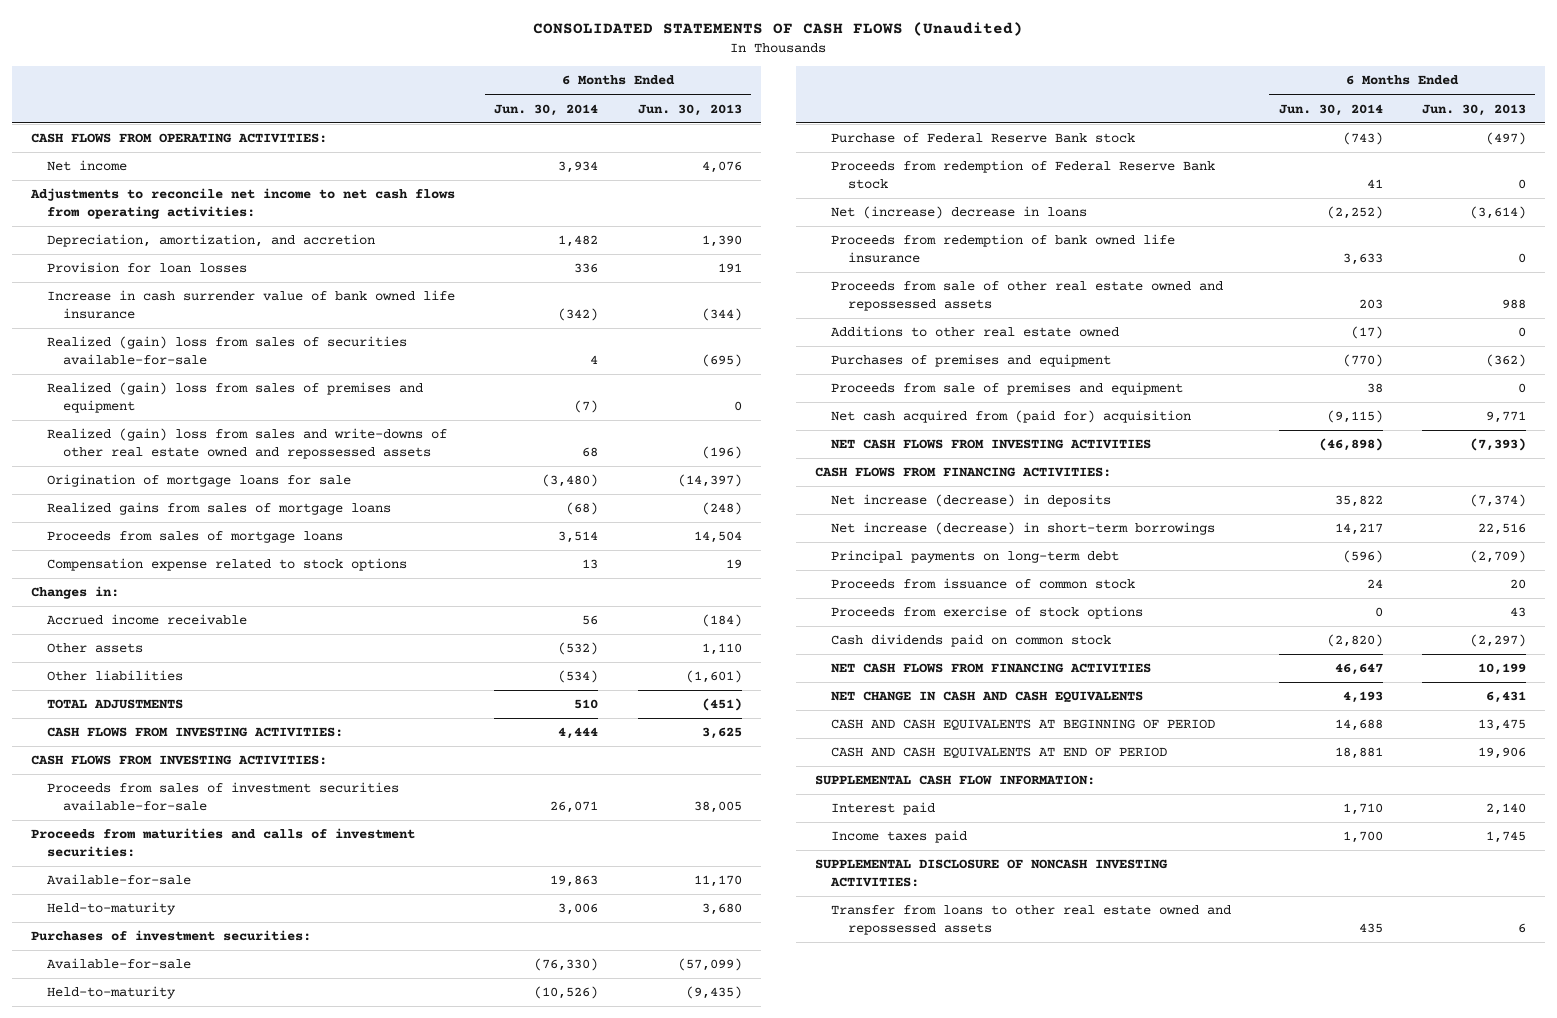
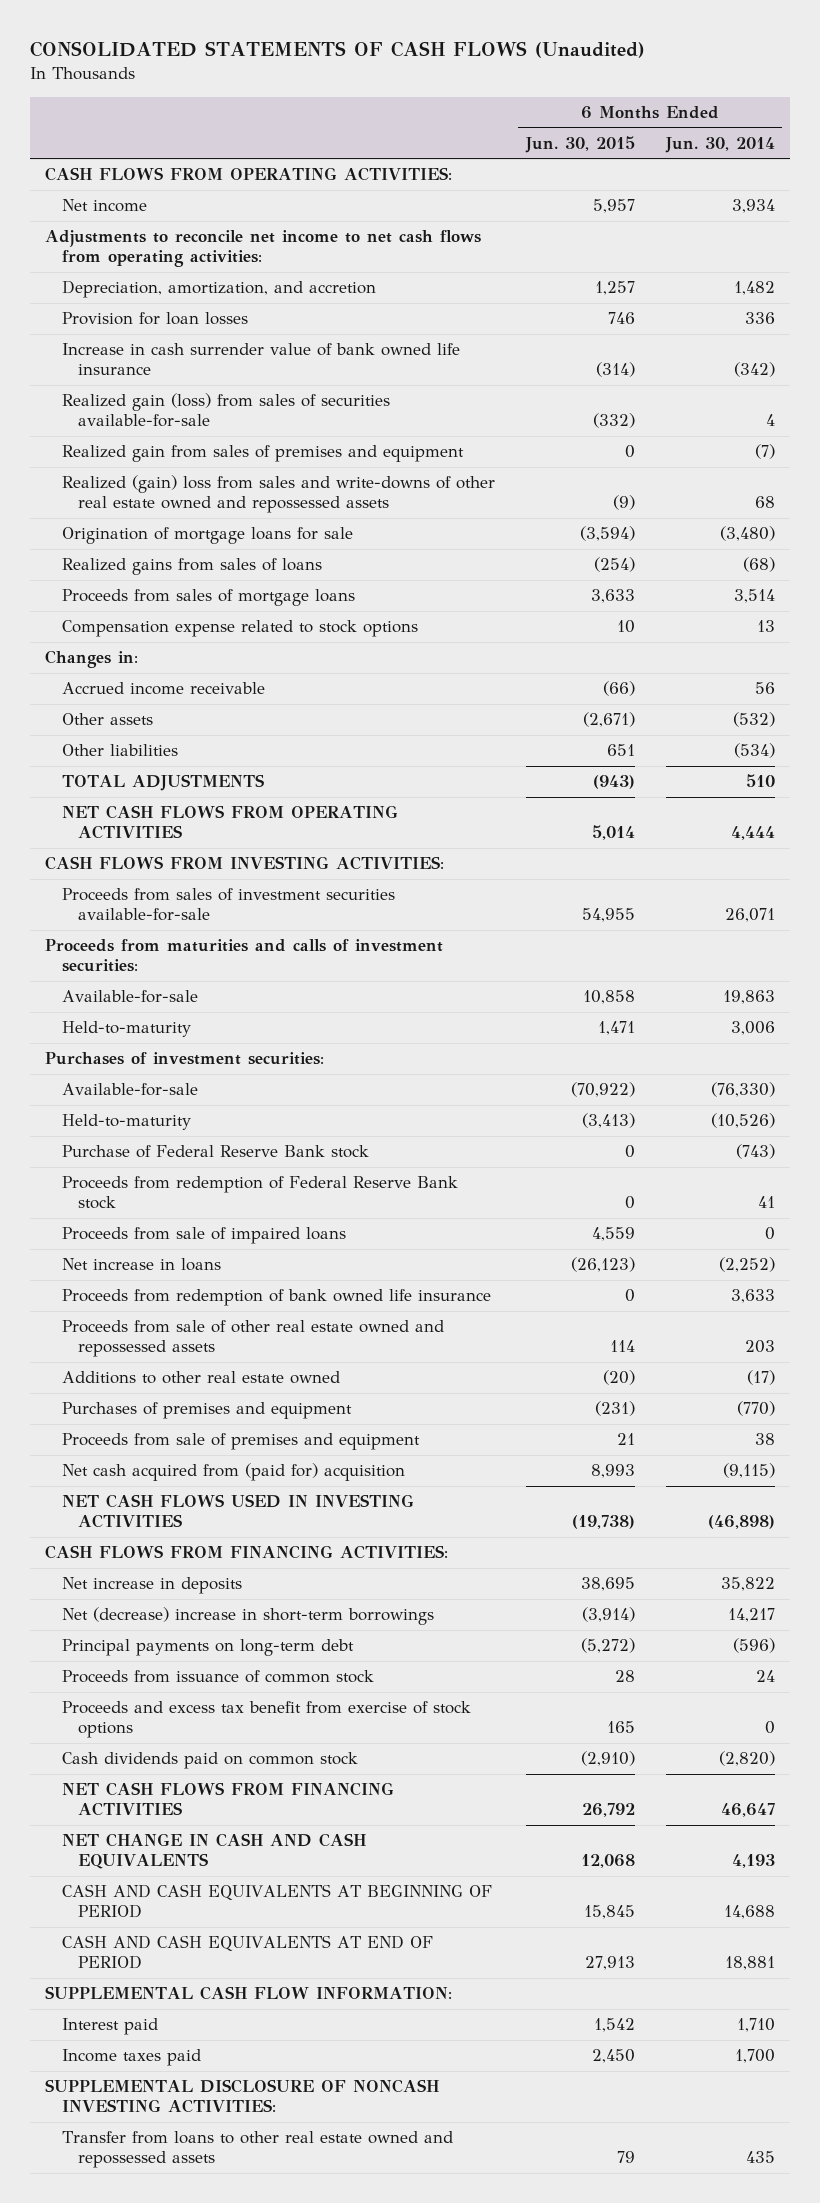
[637,103,742,116] Jun. 30, 2013 -> none
none -> [524,135,635,153] Jun. 30, 2015
[47,336,408,366] Realized (gain) loss from sales of securities available-for-sale -> [61,393,390,428] Realized gain (loss) from sales of securities available-for-sale
[47,382,424,414] Realized (gain) loss from sales of premises and equipment -> [61,445,464,463] Realized gain from sales of premises and equipment
[47,502,392,516] Realized gains from sales of mortgage loans -> [61,558,322,576] Realized gains from sales of loans
[47,727,344,738] CASH FLOWS FROM INVESTING ACTIVITIES: -> [61,805,398,840] NET CASH FLOWS FROM OPERATING ACTIVITIES
none -> [61,1227,346,1245] Proceeds from sale of impaired loans
[831,206,1088,220] Net (increase) decrease in loans -> [61,1258,221,1272] Net increase in loans
[831,439,1152,450] NET CASH FLOWS FROM INVESTING ACTIVITIES -> [61,1494,414,1529] NET CASH FLOWS USED IN INVESTING ACTIVITIES
[831,494,1112,508] Net increase (decrease) in deposits -> [61,1577,242,1595] Net increase in deposits
[831,522,1216,536] Net increase (decrease) in short-term borrowings -> [61,1607,434,1626] Net (decrease) increase in short-term borrowings
[831,606,1144,620] Proceeds from exercise of stock options -> [61,1701,471,1739] Proceeds and excess tax benefit from exercise of stock options

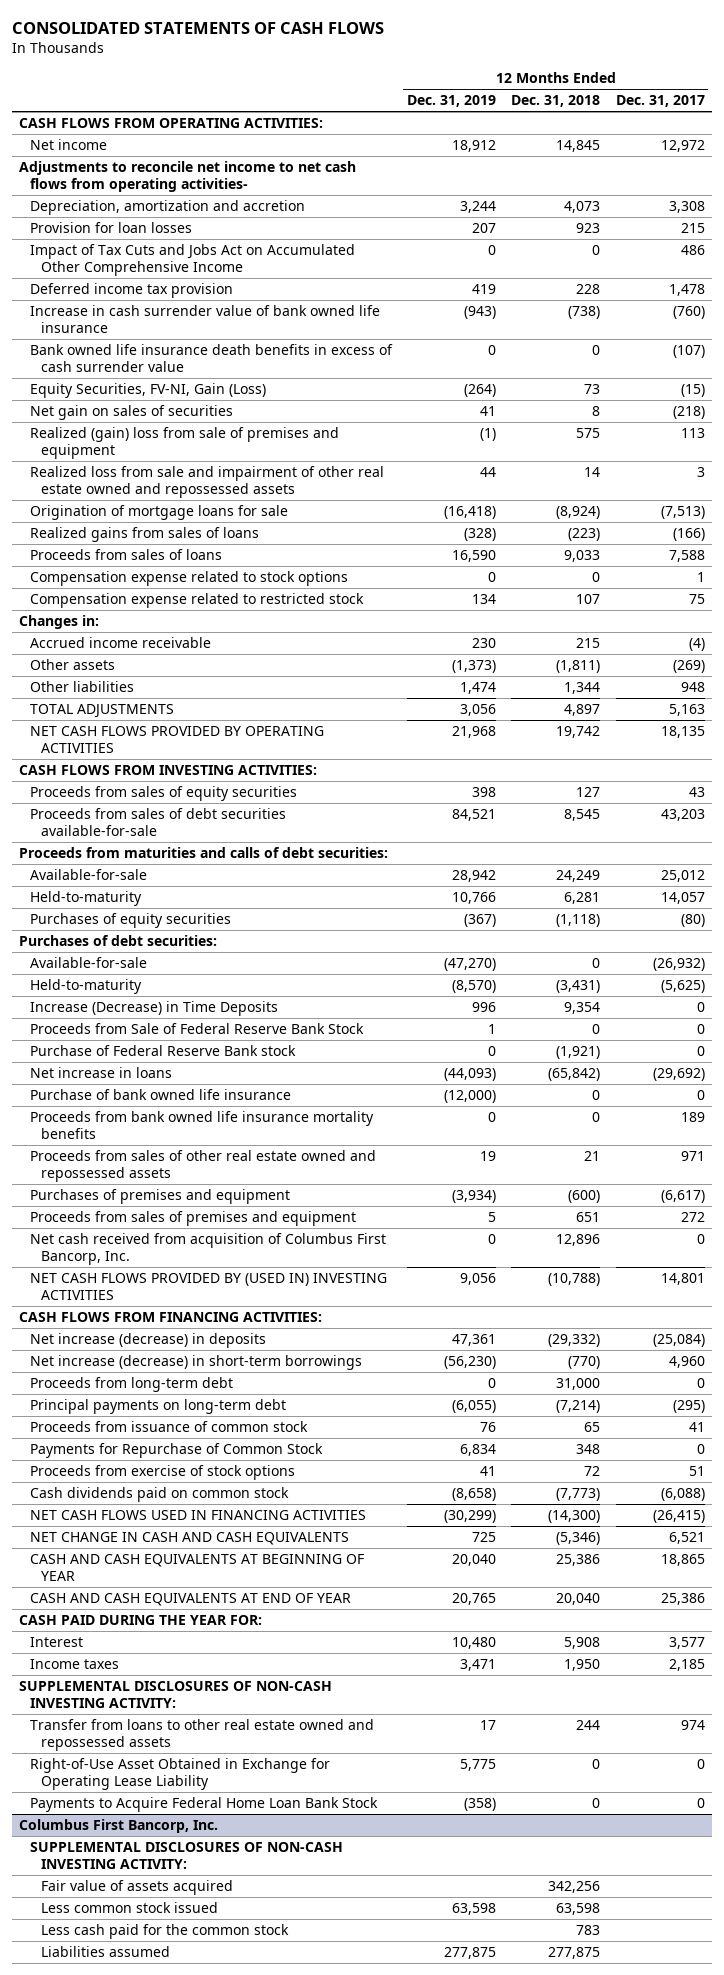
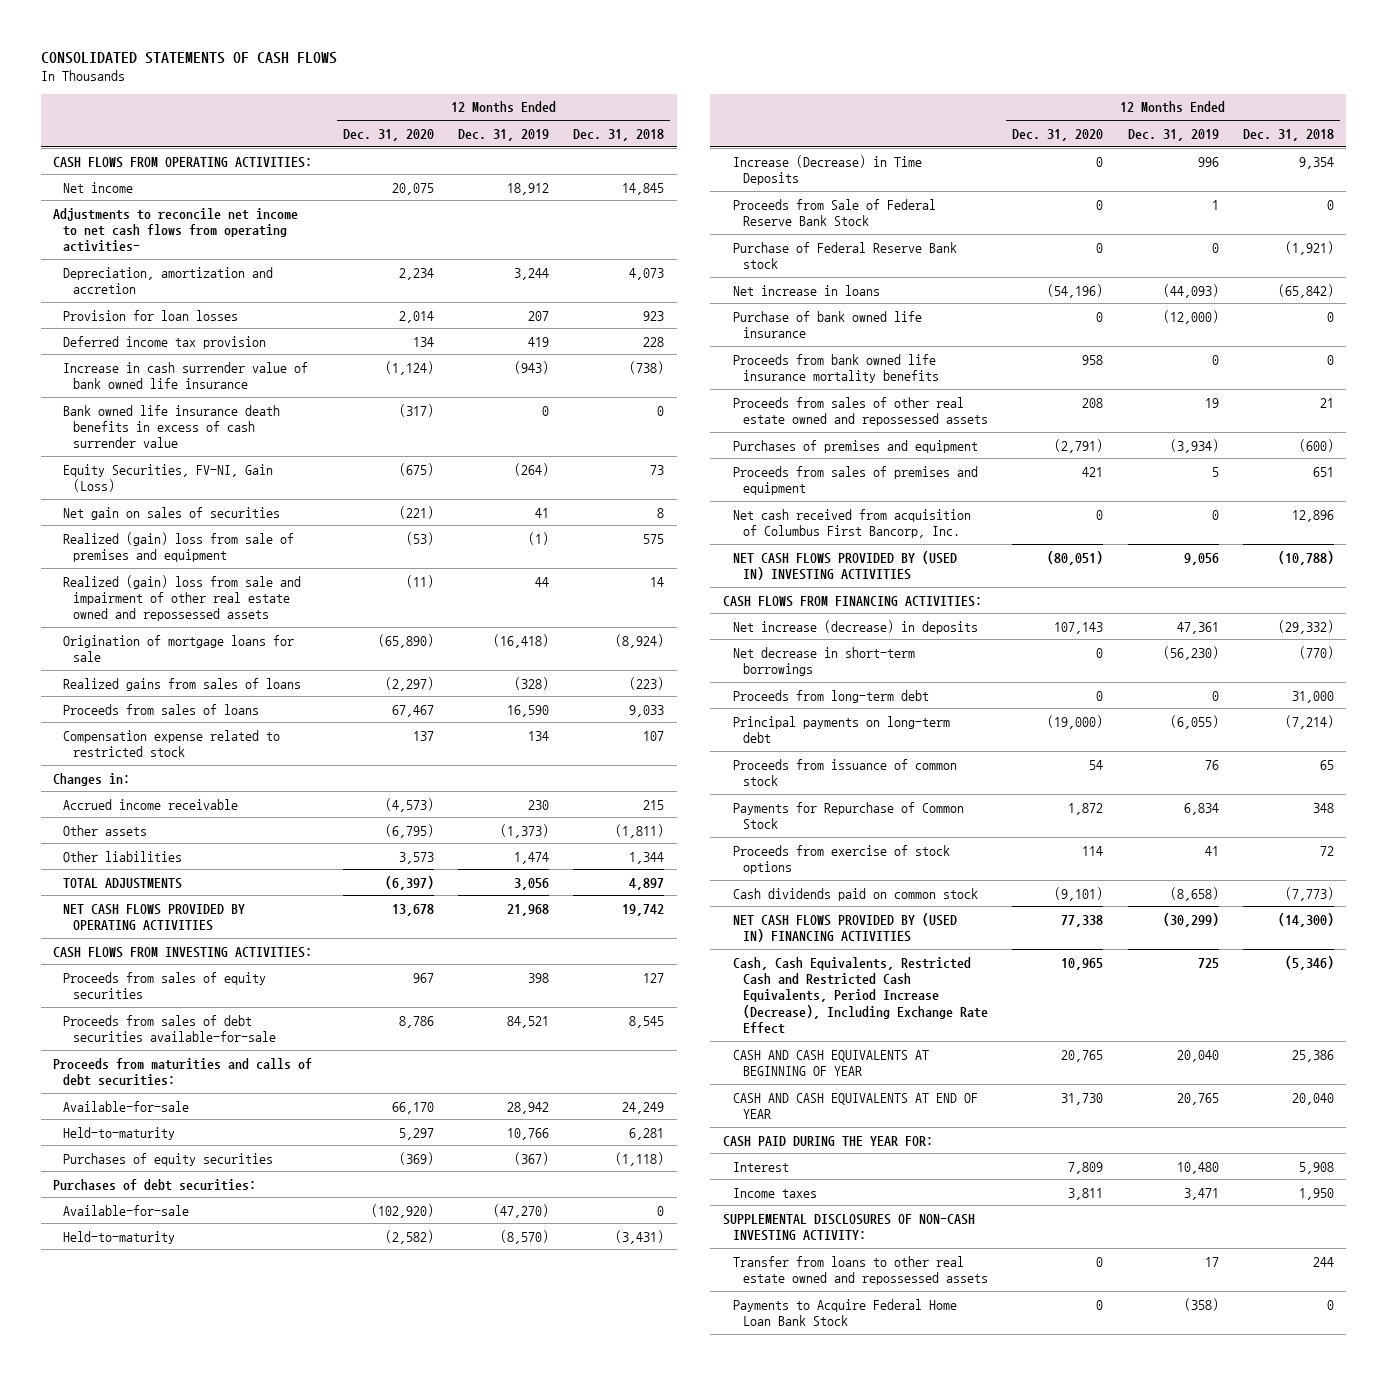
[615,95,705,108] Dec. 31, 2017 -> none
none -> [342,128,434,141] Dec. 31, 2020
[30,244,356,277] Impact of Tax Cuts and Jobs Act on Accumulated Other Comprehensive Income -> none
[30,466,385,499] Realized loss from sale and impairment of other real estate owned and repossessed assets -> [63,574,302,622] Realized (gain) loss from sale and impairment of other real estate owned and repossessed assets
[30,571,349,587] Compensation expense related to stock options -> none
[30,1355,363,1371] Net increase (decrease) in short-term borrowings -> [732,646,915,676] Net decrease in short-term borrowings
[30,1510,367,1521] NET CASH FLOWS USED IN FINANCING ACTIVITIES -> [732,912,957,942] NET CASH FLOWS PROVIDED BY (USED IN) FINANCING ACTIVITIES
[30,1532,350,1546] NET CHANGE IN CASH AND CASH EQUIVALENTS -> [732,956,988,1035] Cash, Cash Equivalents, Restricted Cash and Restricted Cash Equivalents, Period Increase (Decrease), Including Exchange Rate Effect
[30,1758,331,1791] Right-of-Use Asset Obtained in Exchange for Operating Lease Liability -> none
[19,1819,219,1834] Columbus First Bancorp, Inc. -> none
[30,1842,344,1870] SUPPLEMENTAL DISCLOSURES OF NON-CASH INVESTING ACTIVITY: -> none
[40,1880,233,1896] Fair value of assets acquired -> none
[40,1902,218,1914] Less common stock issued -> none
[40,1924,289,1940] Less cash paid for the common stock -> none
[40,1946,170,1958] Liabilities assumed -> none

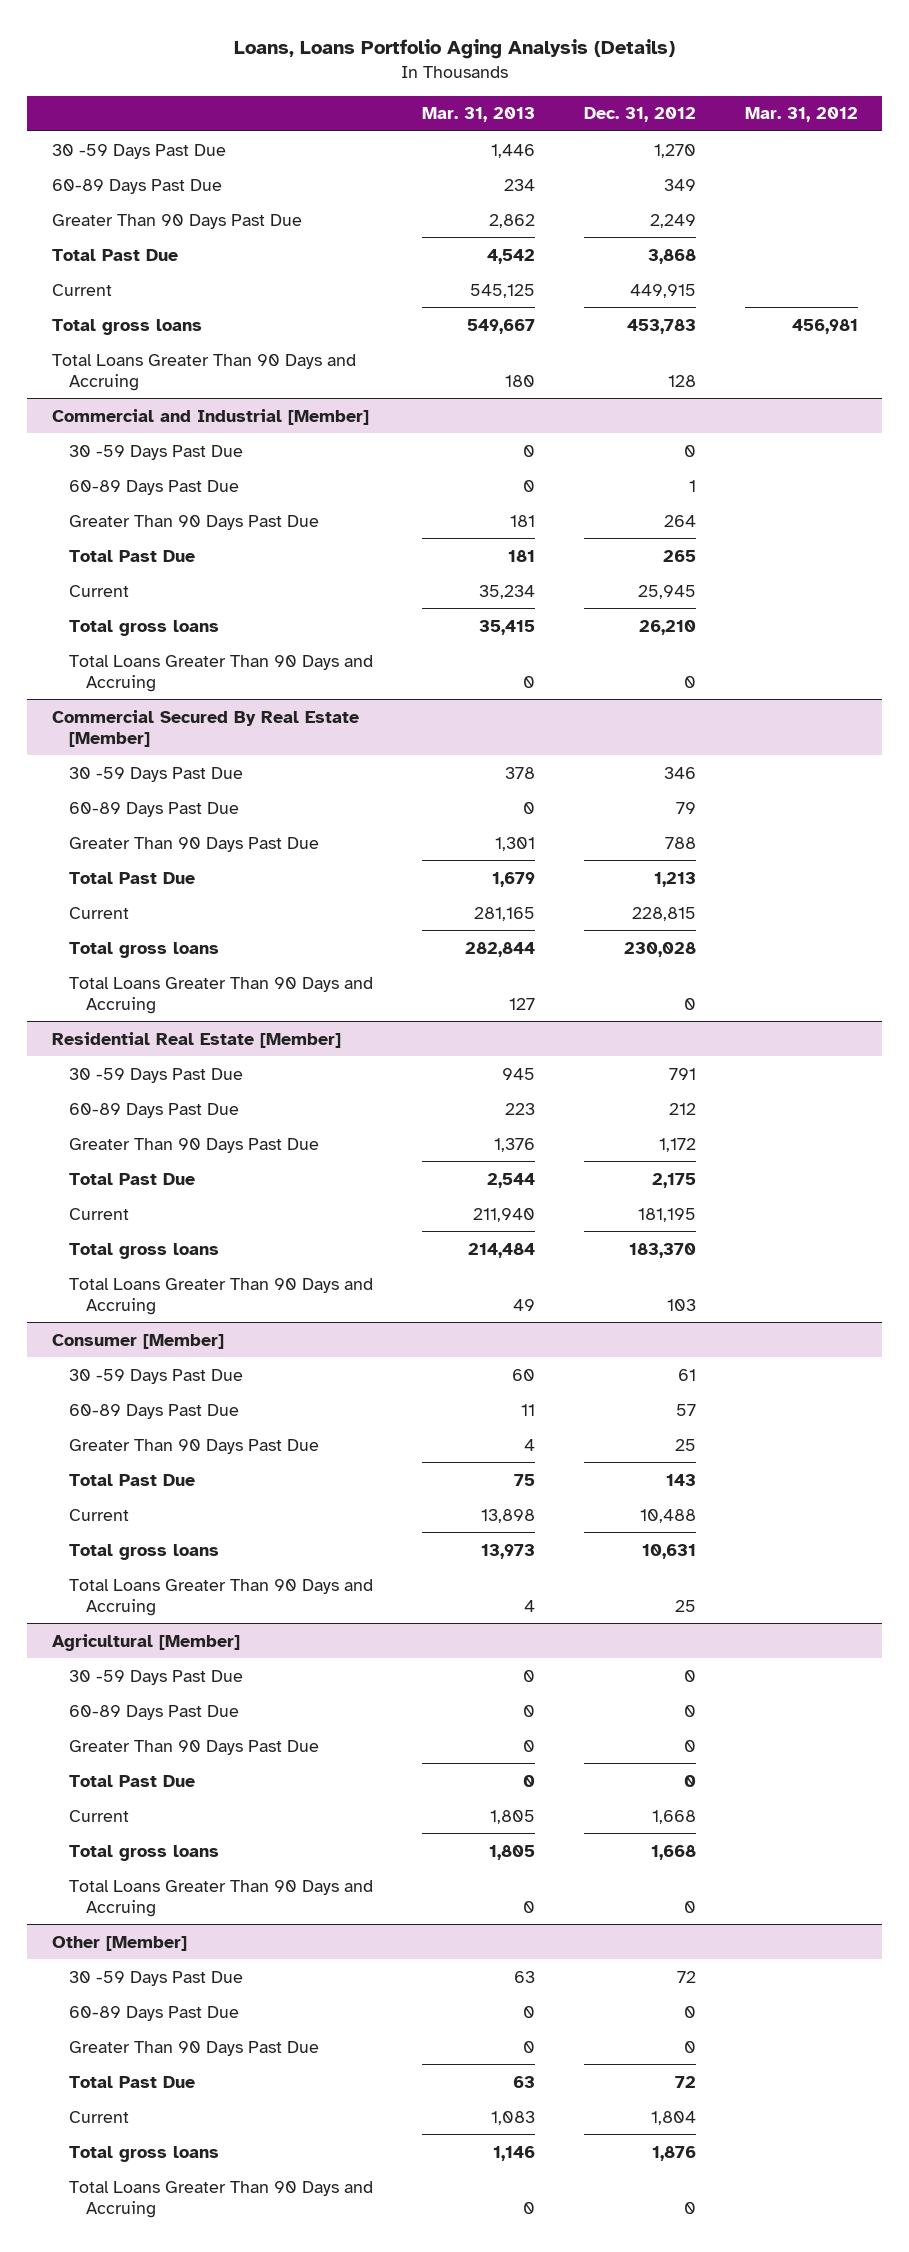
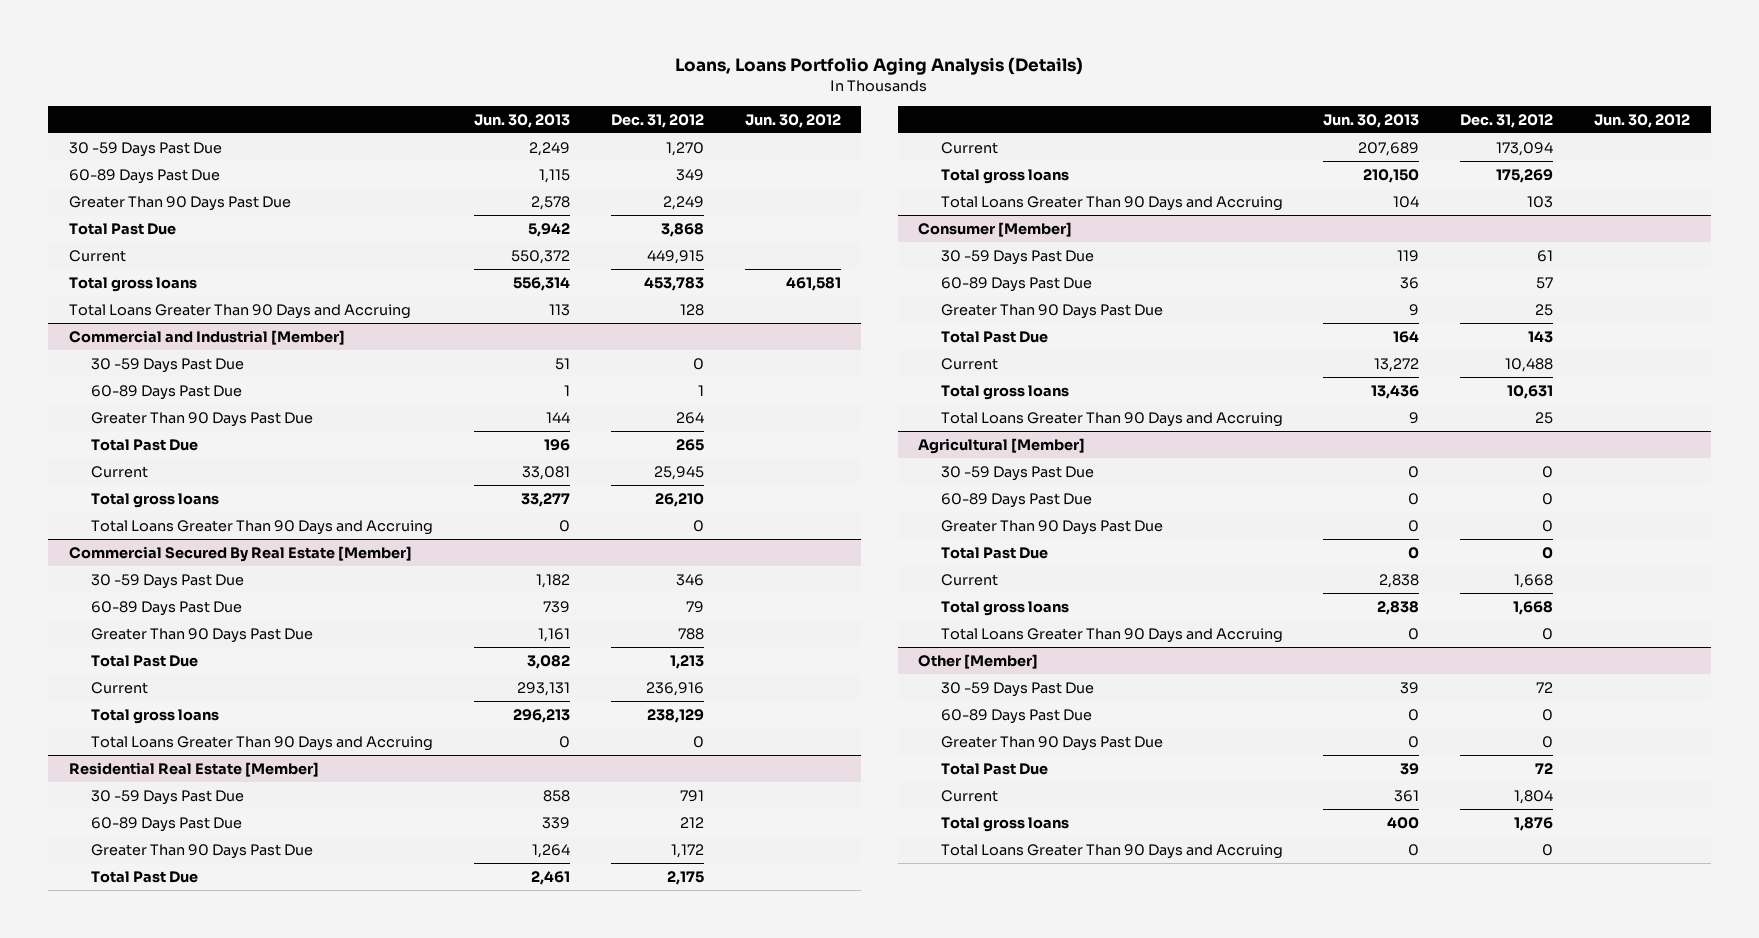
[421,107,535,123] Mar. 31, 2013 -> none
[744,107,858,123] Mar. 31, 2012 -> none
none -> [474,113,571,128] Jun. 30, 2013
none -> [744,113,841,128] Jun. 30, 2012
[631,906,696,921] 228,815 -> [645,681,704,696] 236,916
[623,941,696,957] 230,028 -> [646,708,704,723] 238,129
[637,1207,696,1222] 181,195 -> [1496,141,1554,156] 173,094
[628,1242,696,1258] 183,370 -> [1496,168,1554,183] 175,269

